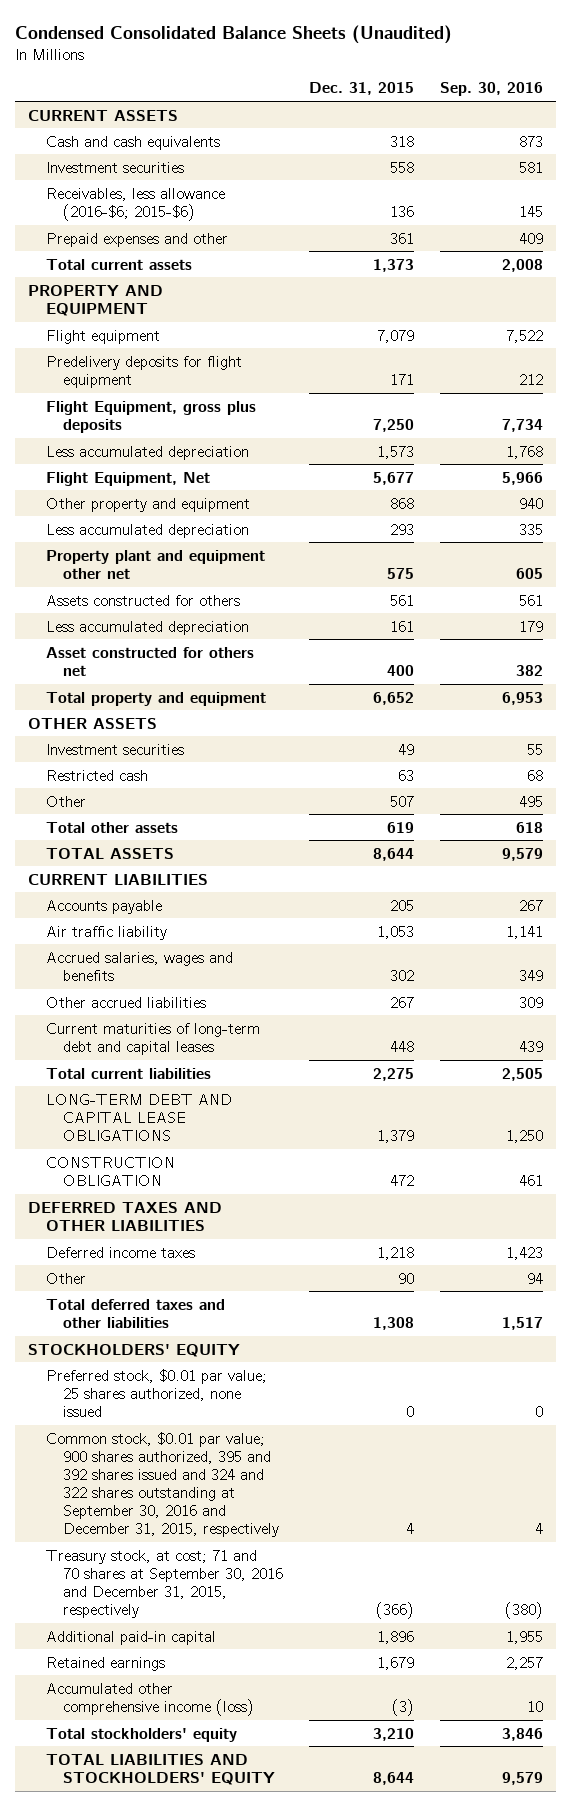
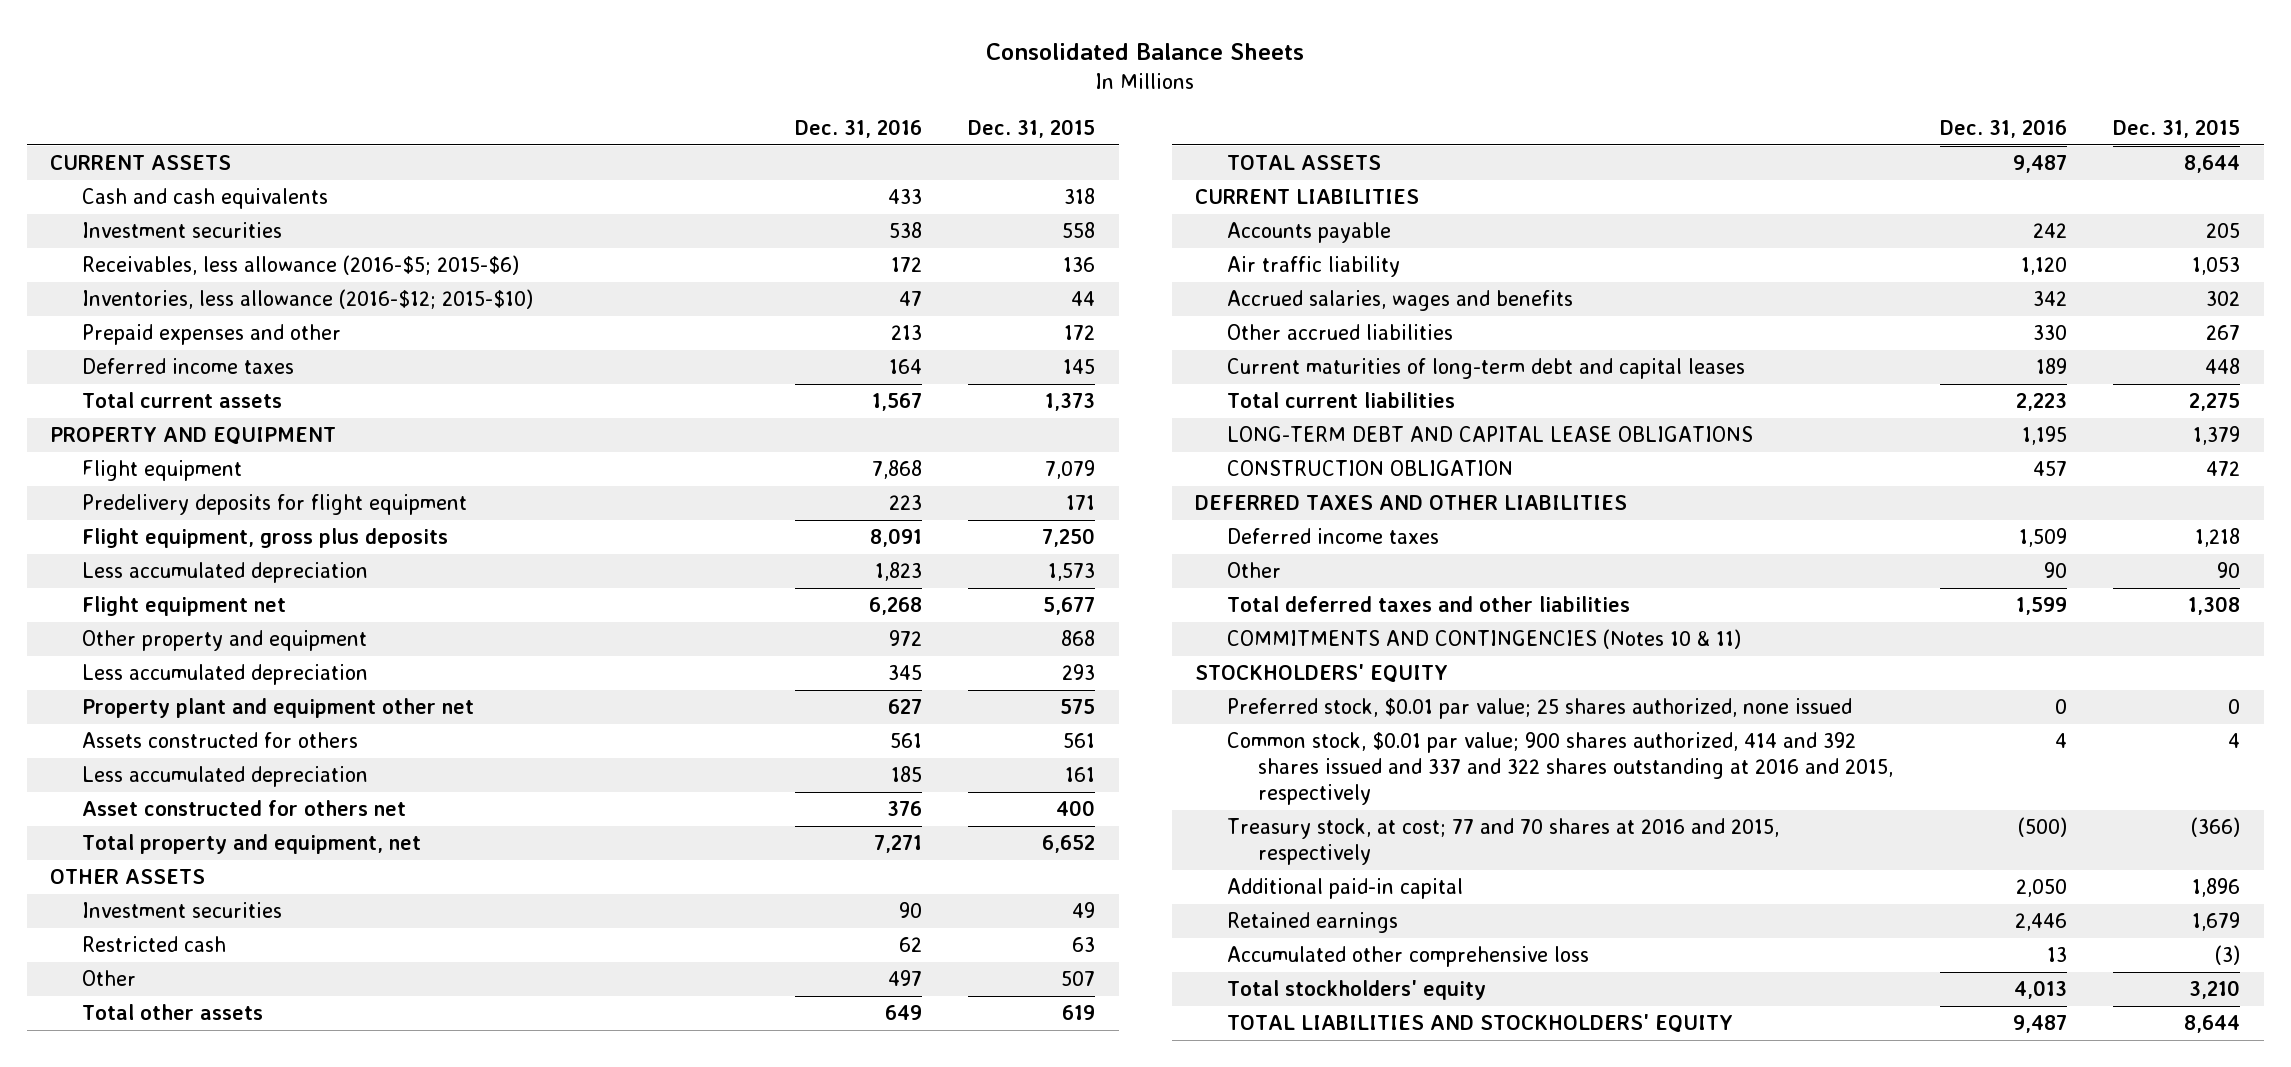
[15,24,453,44] Condensed Consolidated Balance Sheets (Unaudited) -> [986,43,1305,61] Consolidated Balance Sheets
[440,82,544,97] Sep. 30, 2016 -> none
none -> [794,118,922,138] Dec. 31, 2016
[45,187,225,221] Receivables, less allowance (2016-$6; 2015-$6) -> [81,255,519,276] Receivables, less allowance (2016-$5; 2015-$6)
none -> [81,289,533,310] Inventories, less allowance (2016-$12; 2015-$10)
[390,232,415,244] 361 -> [1064,325,1096,341] 172
none -> [81,358,294,375] Deferred income taxes
[45,400,256,433] Flight Equipment, gross plus deposits -> [81,528,448,549] Flight equipment, gross plus deposits
[45,471,210,486] Flight Equipment, Net -> [81,596,286,617] Flight equipment net
[45,691,266,706] Total property and equipment -> [81,834,421,855] Total property and equipment, net
none -> [1226,629,1741,650] COMMITMENTS AND CONTINGENCIES (Notes 10 & 11)
[45,1431,280,1538] Common stock, $0.01 par value; 900 shares authorized, 395 and 392 shares issued and 324 and 322 shares outstanding at September 30, 2016 and December 31, 2015, respectively -> [1226,732,1894,805] Common stock, $0.01 par value; 900 shares authorized, 414 and 392 shares issued and 337 and 322 shares outstanding at 2016 and 2015, respectively
[45,1549,284,1619] Treasury stock, at cost; 71 and 70 shares at September 30, 2016 and December 31, 2015, respectively -> [1226,818,1779,866] Treasury stock, at cost; 77 and 70 shares at 2016 and 2015, respectively
[45,1682,255,1716] Accumulated other comprehensive income (loss) -> [1226,946,1589,968] Accumulated other comprehensive loss

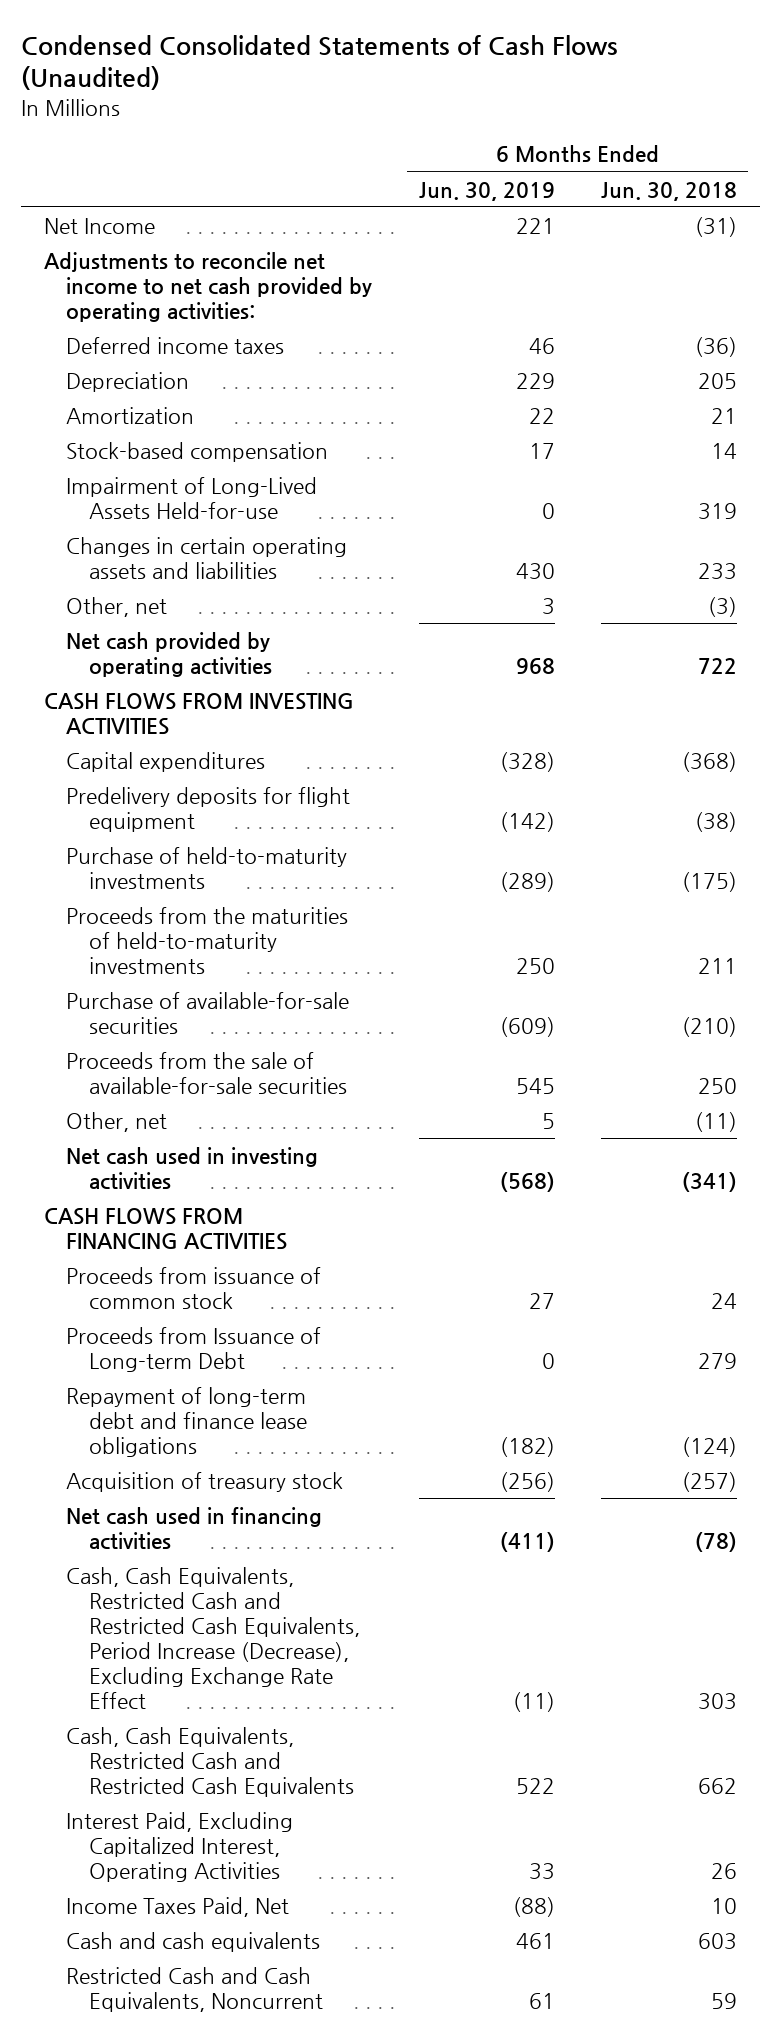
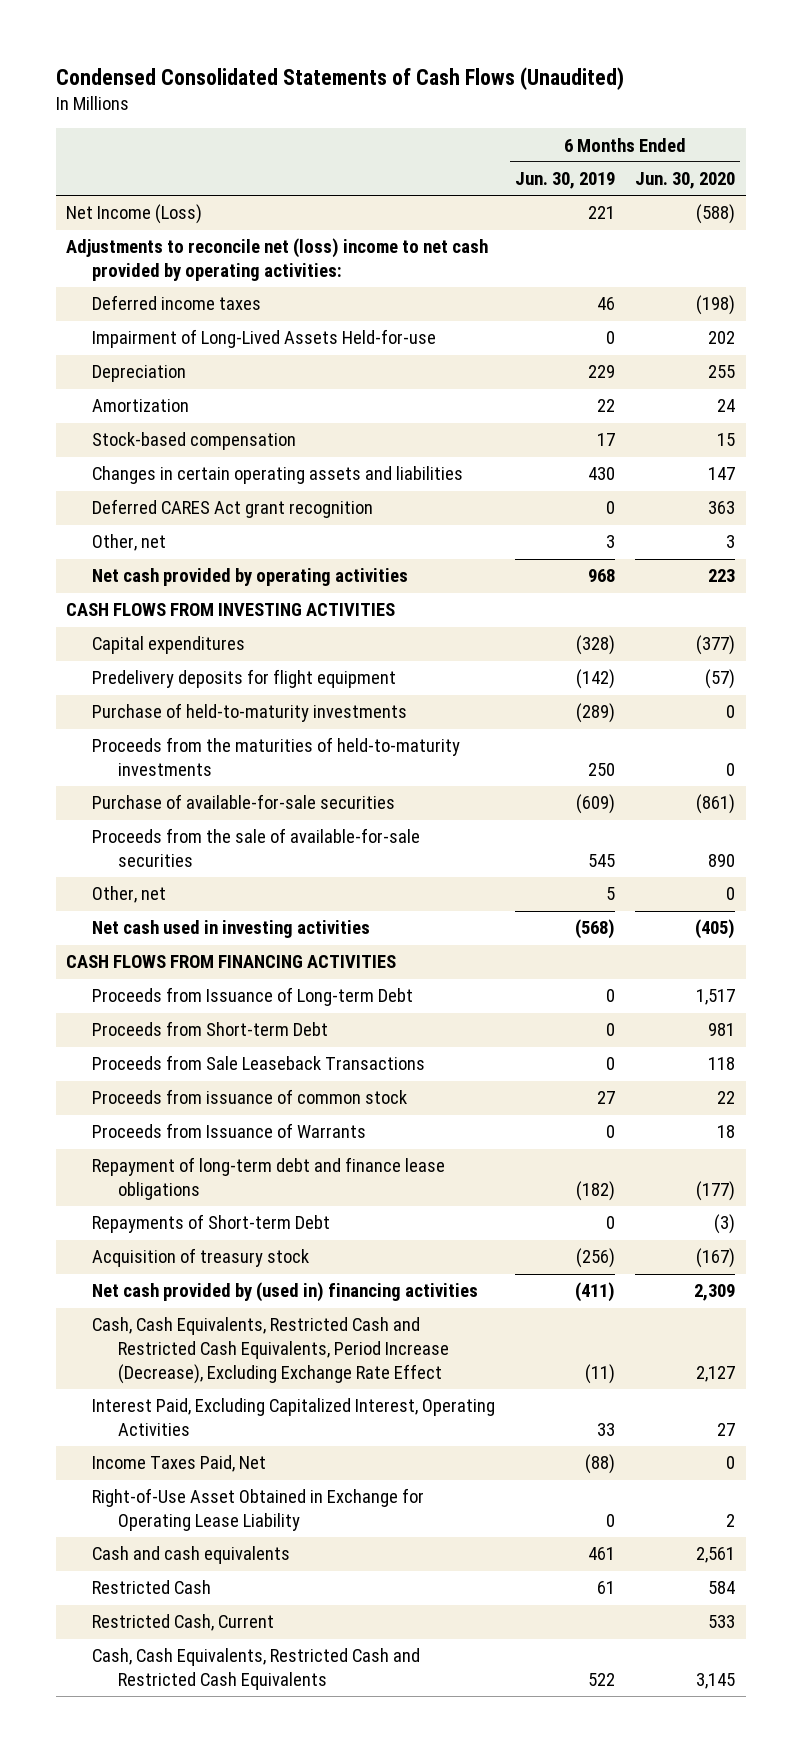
[600,181,737,201] Jun. 30, 2018 -> none
none -> [635,172,736,190] Jun. 30, 2020
[43,218,155,235] Net Income -> [65,204,202,225] Net Income (Loss)
[43,252,373,322] Adjustments to reconcile net income to net cash provided by operating activities: -> [65,238,488,282] Adjustments to reconcile net (loss) income to net cash provided by operating activities:
[66,477,318,519] Impairment of Long-Lived Assets Held-for-use -> [91,329,436,349] Impairment of Long-Lived Assets Held-for-use
none -> [91,499,373,519] Deferred CARES Act grant recognition
none -> [91,1021,328,1037] Proceeds from Short-term Debt
none -> [91,1055,425,1071] Proceeds from Sale Leaseback Transactions
[66,1267,322,1309] Proceeds from issuance of common stock -> [91,1089,407,1105] Proceeds from issuance of common stock
none -> [91,1123,366,1139] Proceeds from Issuance of Warrants
none -> [91,1214,330,1234] Repayments of Short-term Debt
[66,1507,323,1550] Net cash used in financing activities -> [91,1282,478,1303] Net cash provided by (used in) financing activities
none -> [91,1488,424,1532] Right-of-Use Asset Obtained in Exchange for Operating Lease Liability
[66,1967,323,2012] Restricted Cash and Cash Equivalents, Noncurrent -> none
none -> [91,1580,211,1595] Restricted Cash
none -> [91,1614,274,1632] Restricted Cash, Current
[66,1727,354,1797] Cash, Cash Equivalents, Restricted Cash and Restricted Cash Equivalents -> [91,1648,420,1691] Cash, Cash Equivalents, Restricted Cash and Restricted Cash Equivalents

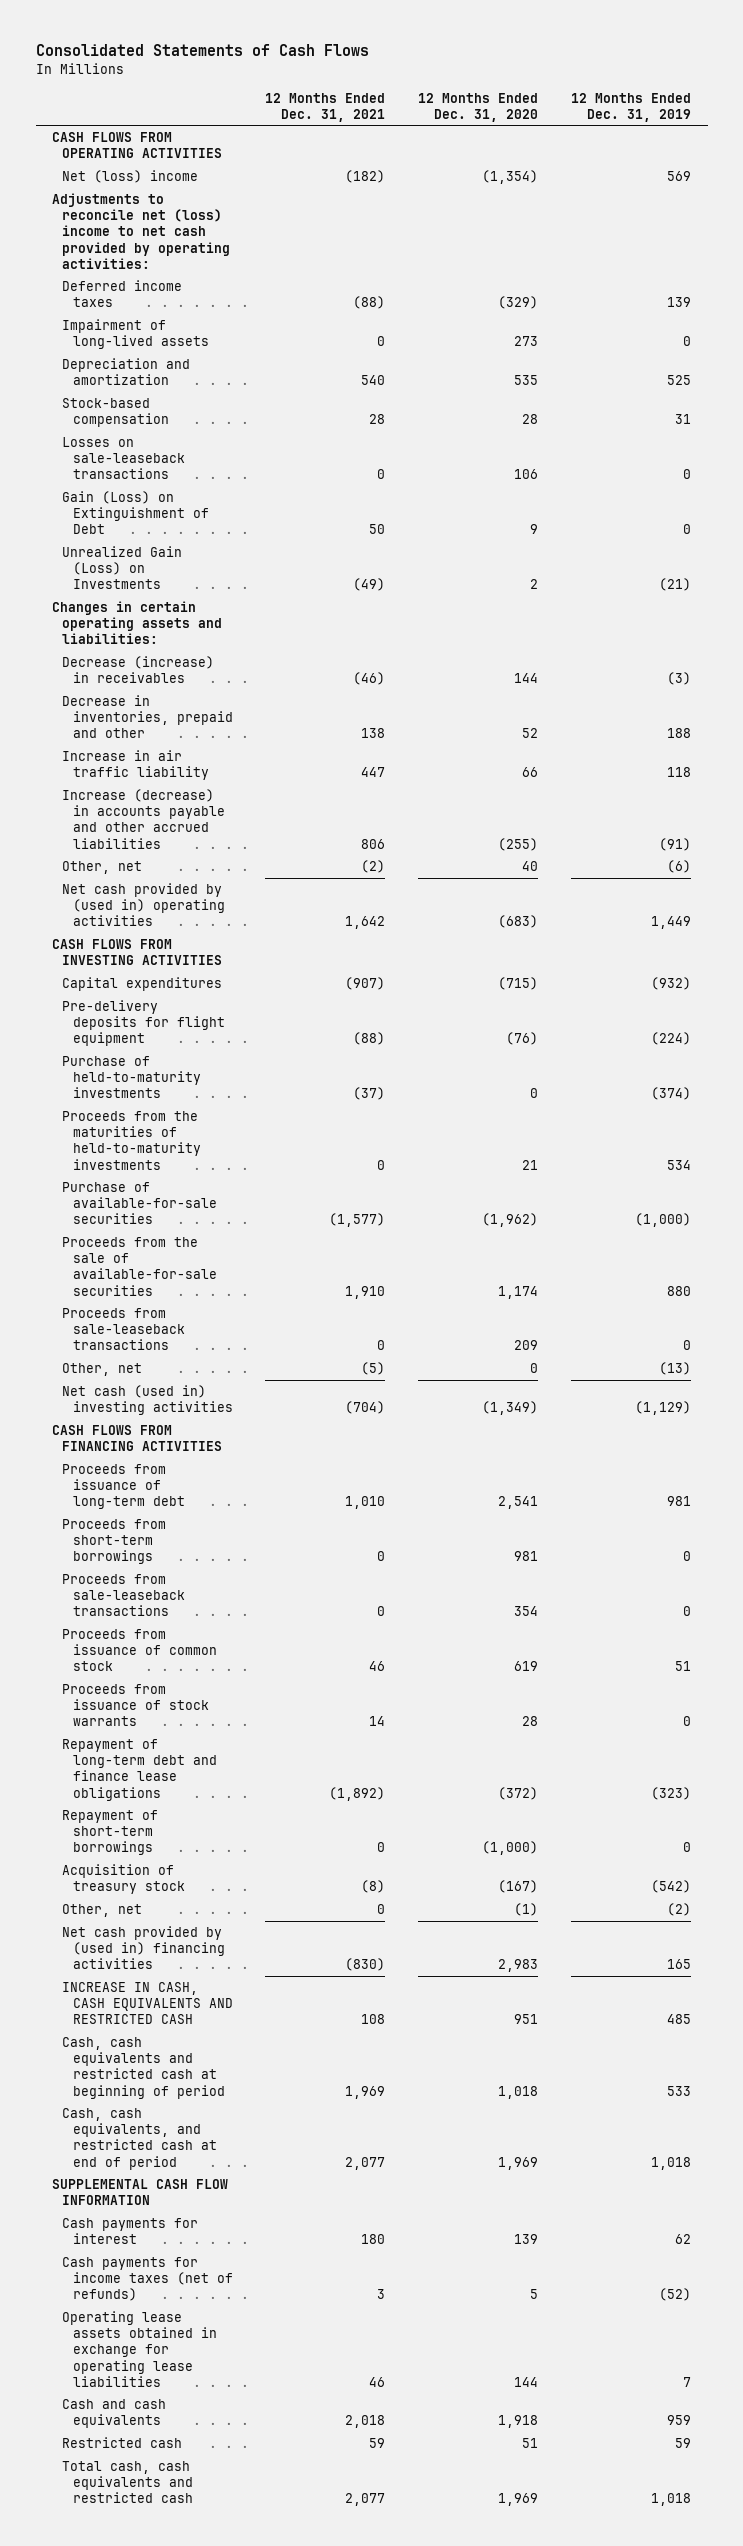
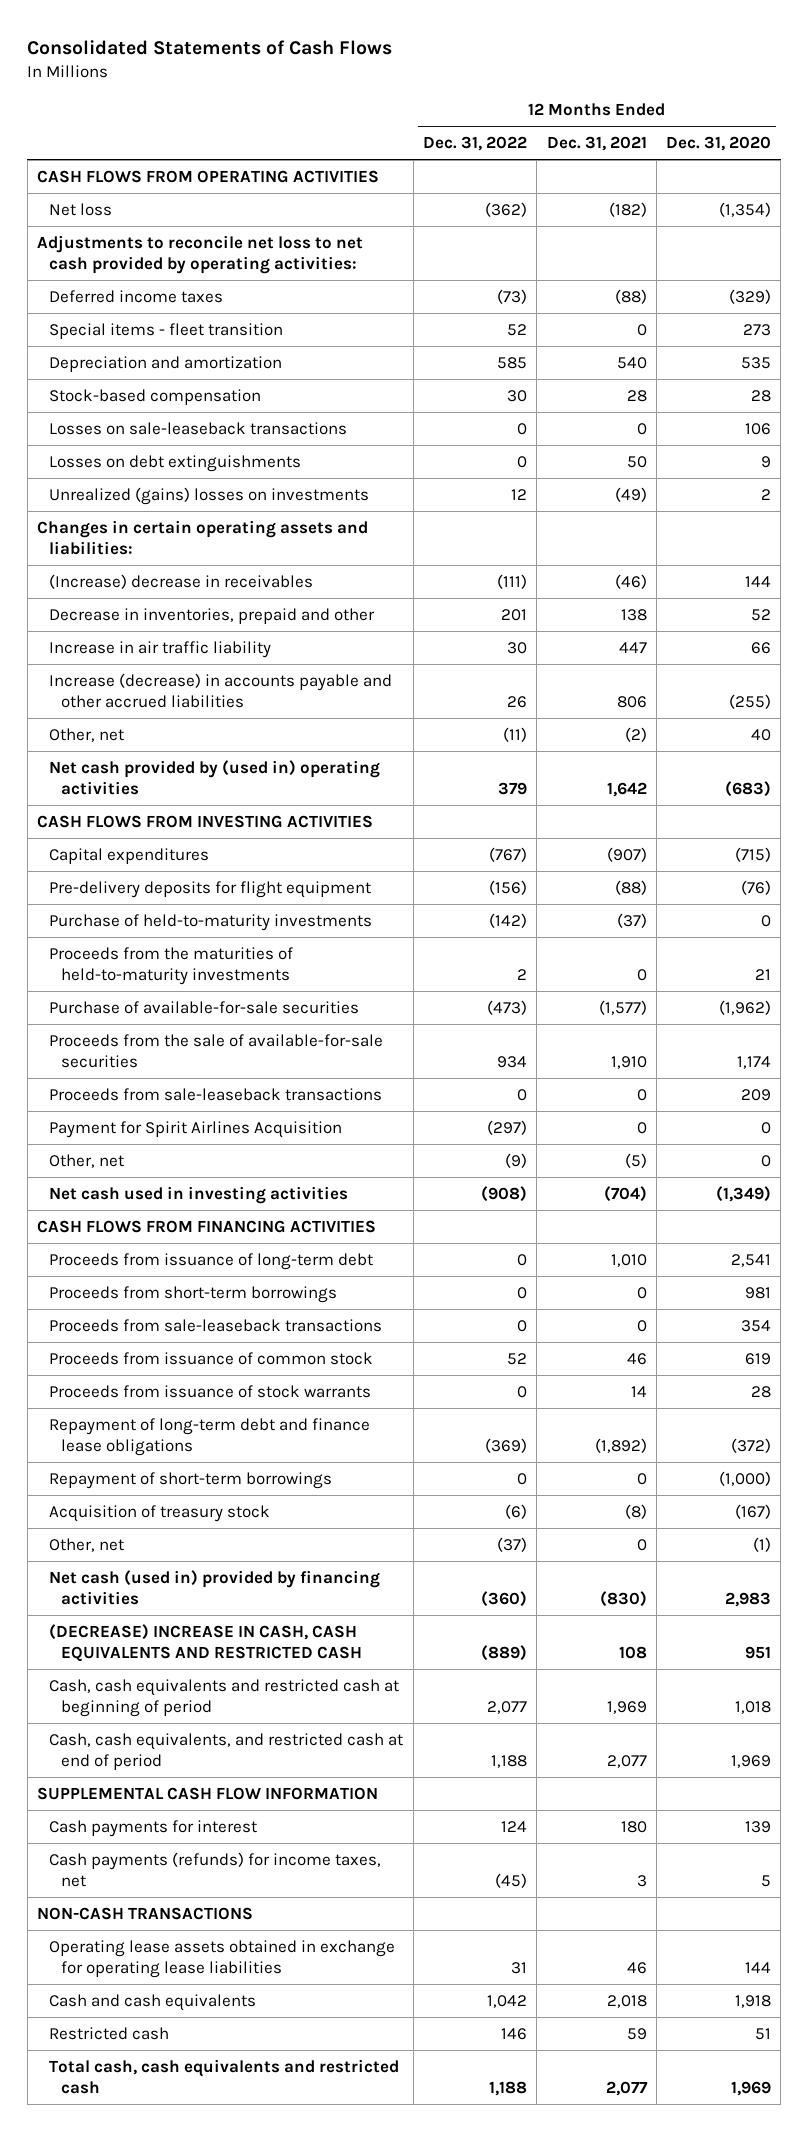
[571,92,692,122] 12 Months Ended Dec. 31, 2019 -> none
none -> [422,136,527,152] Dec. 31, 2022
[62,170,199,184] Net (loss) income -> [49,202,113,216] Net loss
[52,193,231,269] Adjustments to reconcile net (loss) income to net cash provided by operating activities: -> [37,234,364,274] Adjustments to reconcile net loss to net cash provided by operating activities:
[62,319,209,350] Impairment of long-lived assets -> [49,322,284,339] Special items - fleet transition
[62,491,209,535] Gain (Loss) on Extinguishment of Debt -> [49,454,302,472] Losses on debt extinguishments
[62,546,183,590] Unrealized Gain (Loss) on Investments -> [49,486,370,505] Unrealized (gains) losses on investments
[62,656,215,684] Decrease (increase) in receivables -> [49,573,314,589] (Increase) decrease in receivables
none -> [49,1120,343,1138] Payment for Spirit Airlines Acquisition
[62,1385,233,1416] Net cash (used in) investing activities -> [49,1185,349,1204] Net cash used in investing activities
[62,1926,225,1970] Net cash provided by (used in) financing activities -> [49,1569,381,1605] Net cash (used in) provided by financing activities
[62,1982,233,2025] INCREASE IN CASH, CASH EQUIVALENTS AND RESTRICTED CASH -> [49,1623,363,1662] (DECREASE) INCREASE IN CASH, CASH EQUIVALENTS AND RESTRICTED CASH
[62,2257,233,2302] Cash payments for income taxes (net of refunds) -> [49,1851,382,1887] Cash payments (refunds) for income taxes, net
none -> [37,1906,254,1920] NON-CASH TRANSACTIONS

